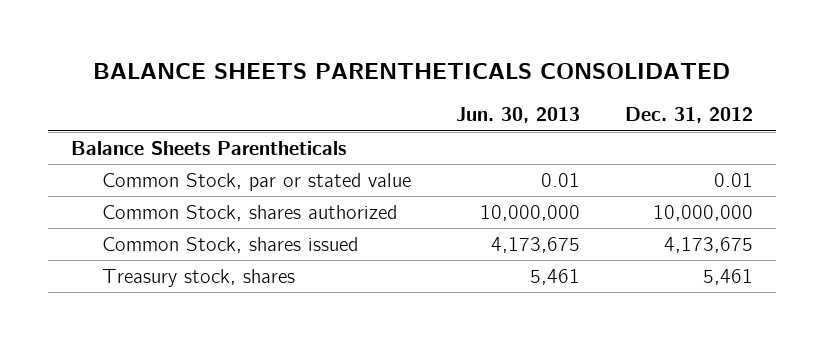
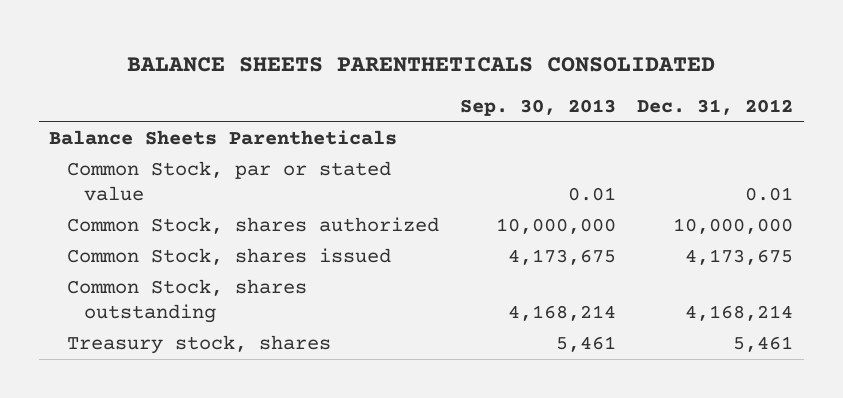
[456,107,581,124] Jun. 30, 2013 -> none
none -> [459,99,616,117] Sep. 30, 2013
none -> [66,279,307,324] Common Stock, shares outstanding

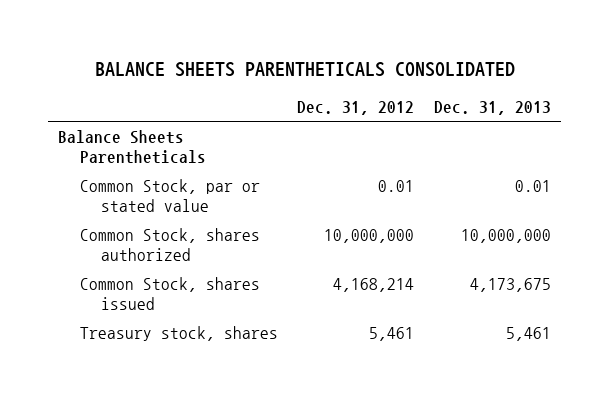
[459,99,616,117] Sep. 30, 2013 -> none
none -> [434,100,552,115] Dec. 31, 2013
[66,279,307,324] Common Stock, shares outstanding -> none
[685,249,794,266] 4,173,675 -> [333,278,415,293] 4,168,214

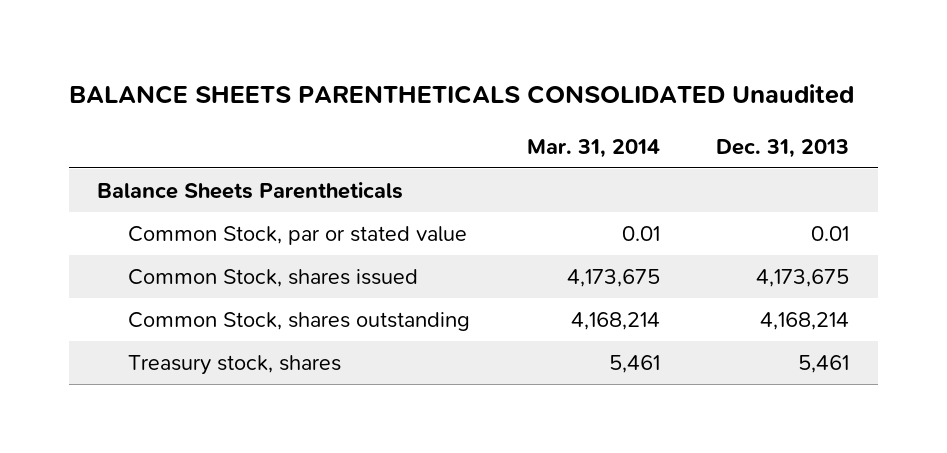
[94,61,515,77] BALANCE SHEETS PARENTHETICALS CONSOLIDATED -> [69,84,855,105] BALANCE SHEETS PARENTHETICALS CONSOLIDATED Unaudited
[297,100,415,115] Dec. 31, 2012 -> none
none -> [526,139,660,159] Mar. 31, 2014
[79,228,260,261] Common Stock, shares authorized -> none
none -> [128,311,471,331] Common Stock, shares outstanding

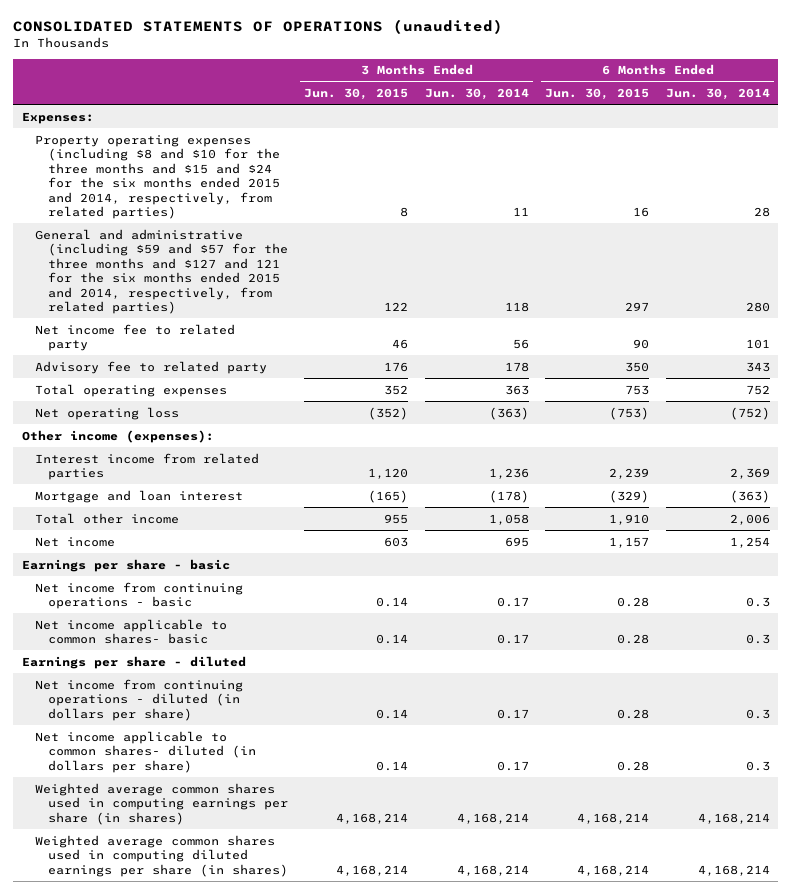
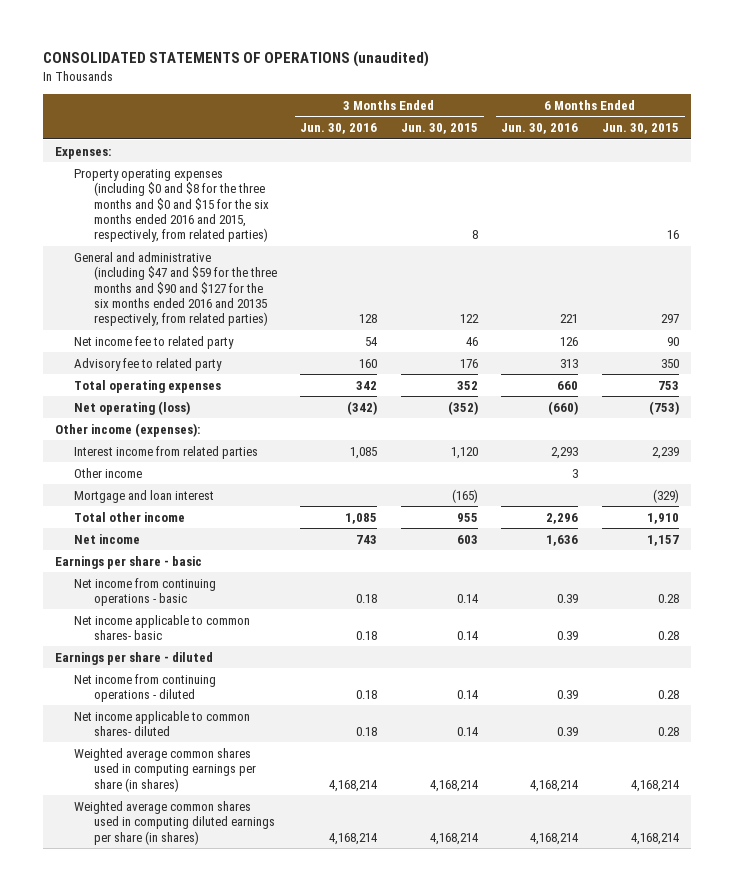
[424,88,529,101] Jun. 30, 2014 -> none
[665,88,770,101] Jun. 30, 2014 -> none
none -> [300,123,378,135] Jun. 30, 2016
none -> [501,123,579,135] Jun. 30, 2016
[34,134,280,220] Property operating expenses (including $8 and $10 for the three months and $15 and $24 for the six months ended 2015 and 2014, respectively, from related parties) -> [74,168,270,243] Property operating expenses (including $0 and $8 for the three months and $0 and $15 for the six months ended 2016 and 2015, respectively, from related parties)
[34,228,288,315] General and administrative (including $59 and $57 for the three months and $127 and 121 for the six months ended 2015 and 2014, respectively, from related parties) -> [74,251,278,327] General and administrative (including $47 and $59 for the three months and $90 and $127 for the six months ended 2016 and 20135 respectively, from related parties)
[34,406,179,420] Net operating loss -> [74,400,191,415] Net operating (loss)
none -> [74,467,143,478] Other income
[34,678,243,721] Net income from continuing operations - diluted (in dollars per share) -> [74,673,217,703] Net income from continuing operations - diluted
[34,730,256,773] Net income applicable to common shares- diluted (in dollars per share) -> [74,710,251,737] Net income applicable to common shares- diluted

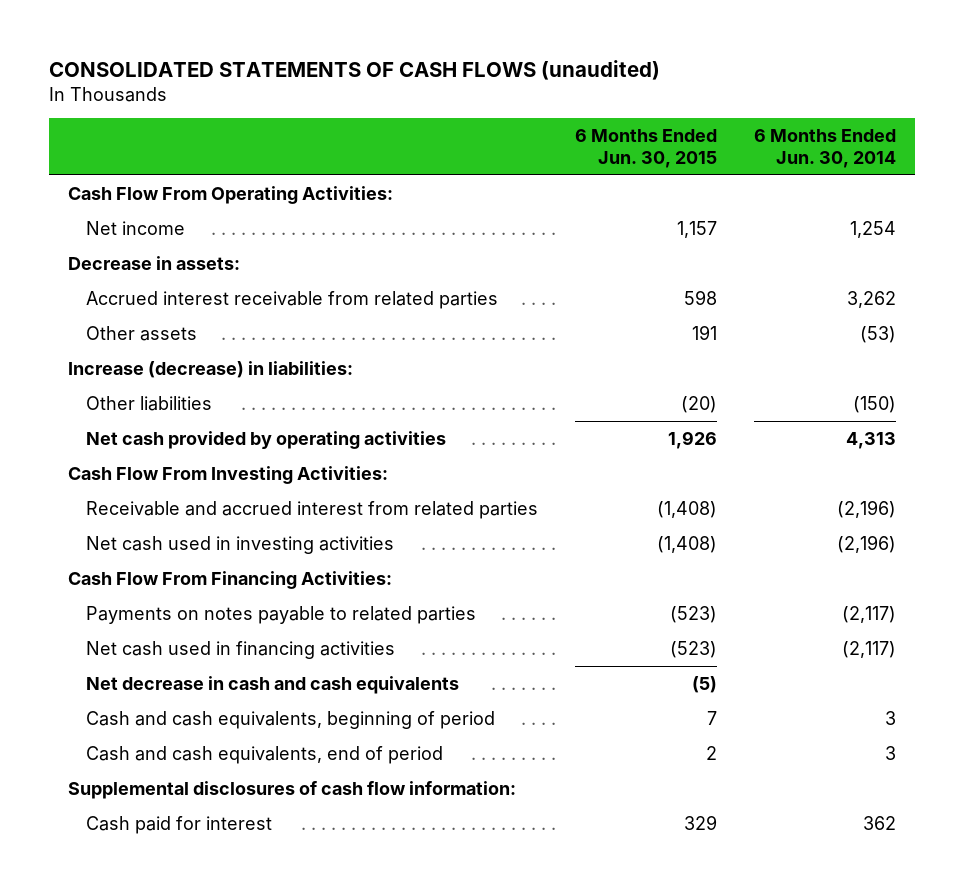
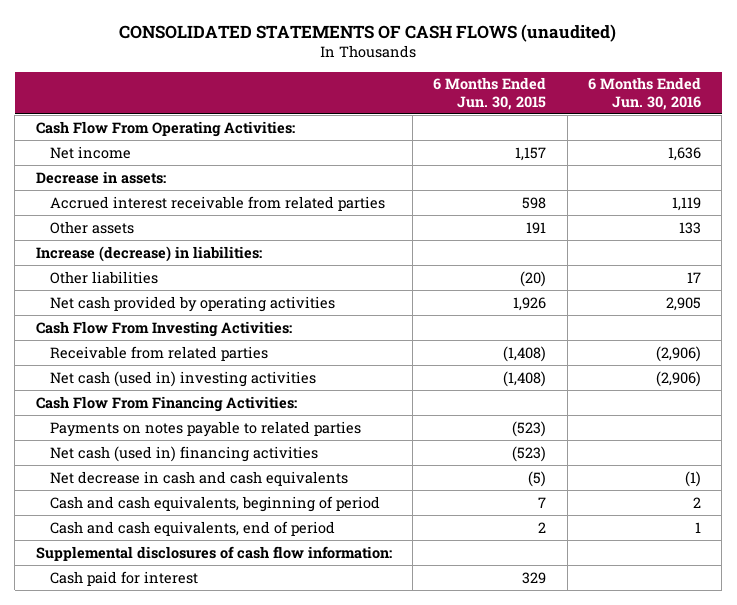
[754,129,897,168] 6 Months Ended Jun. 30, 2014 -> none
none -> [588,77,702,110] 6 Months Ended Jun. 30, 2016
[85,500,538,519] Receivable and accrued interest from related parties -> [50,345,269,361] Receivable from related parties
[85,535,394,554] Net cash used in investing activities -> [50,370,317,387] Net cash (used in) investing activities
[85,640,395,659] Net cash used in financing activities -> [50,445,319,462] Net cash (used in) financing activities

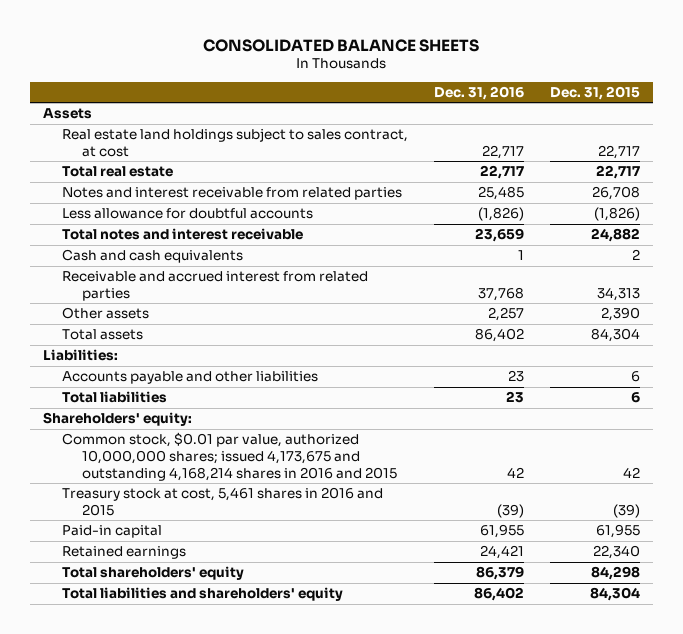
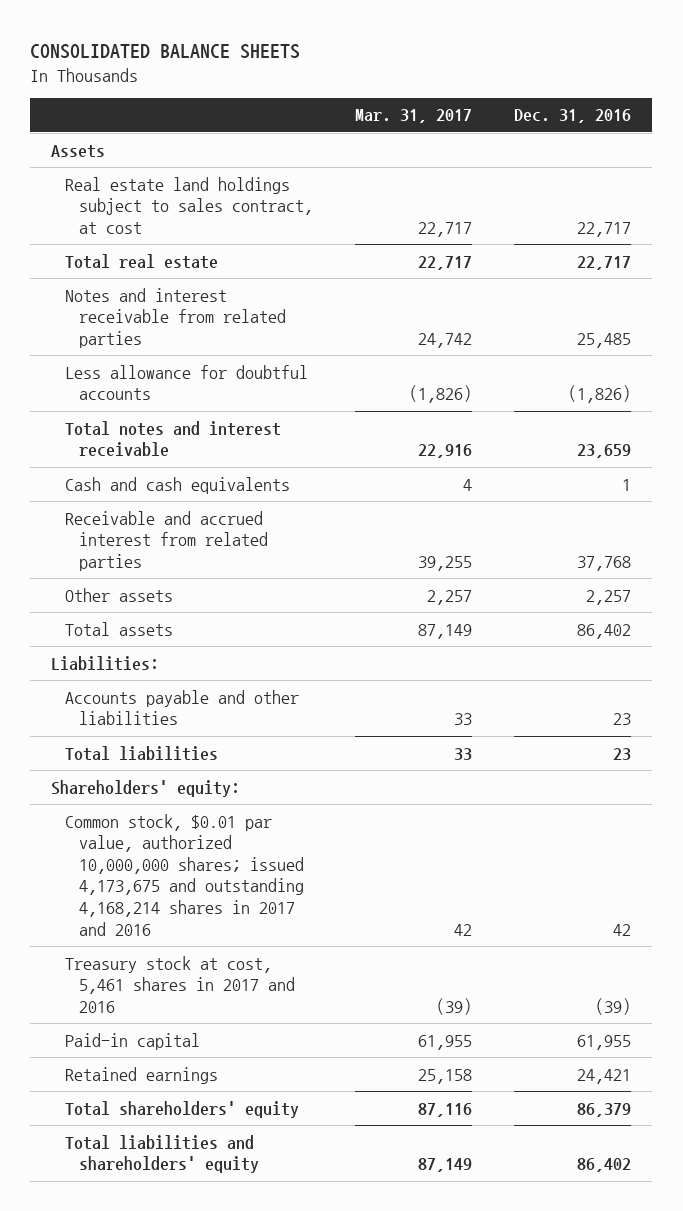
[550,85,641,100] Dec. 31, 2015 -> none
none -> [355,109,473,124] Mar. 31, 2017
[62,432,397,481] Common stock, $0.01 par value, authorized 10,000,000 shares; issued 4,173,675 and outstanding 4,168,214 shares in 2016 and 2015 -> [65,813,304,936] Common stock, $0.01 par value, authorized 10,000,000 shares; issued 4,173,675 and outstanding 4,168,214 shares in 2017 and 2016
[62,487,384,516] Treasury stock at cost, 5,461 shares in 2016 and 2015 -> [65,955,295,1013] Treasury stock at cost, 5,461 shares in 2017 and 2016

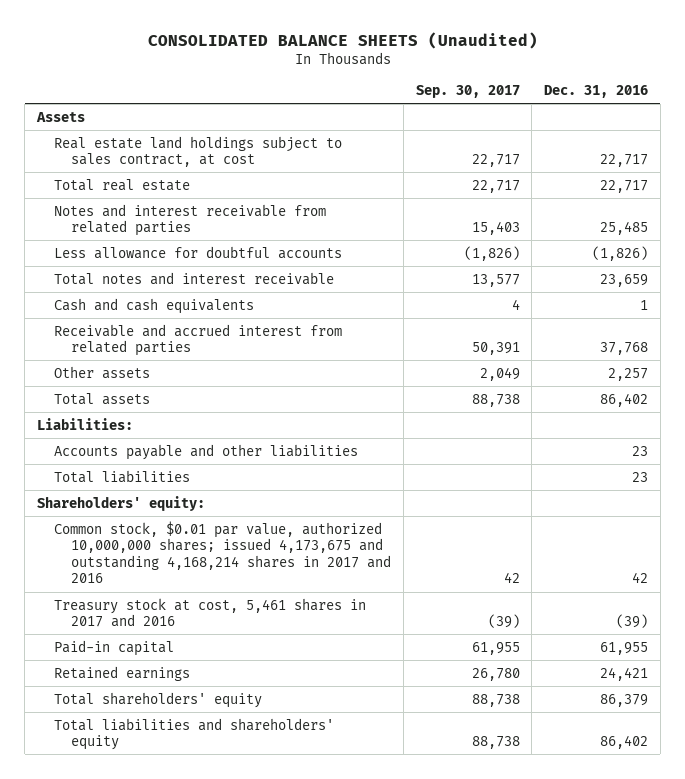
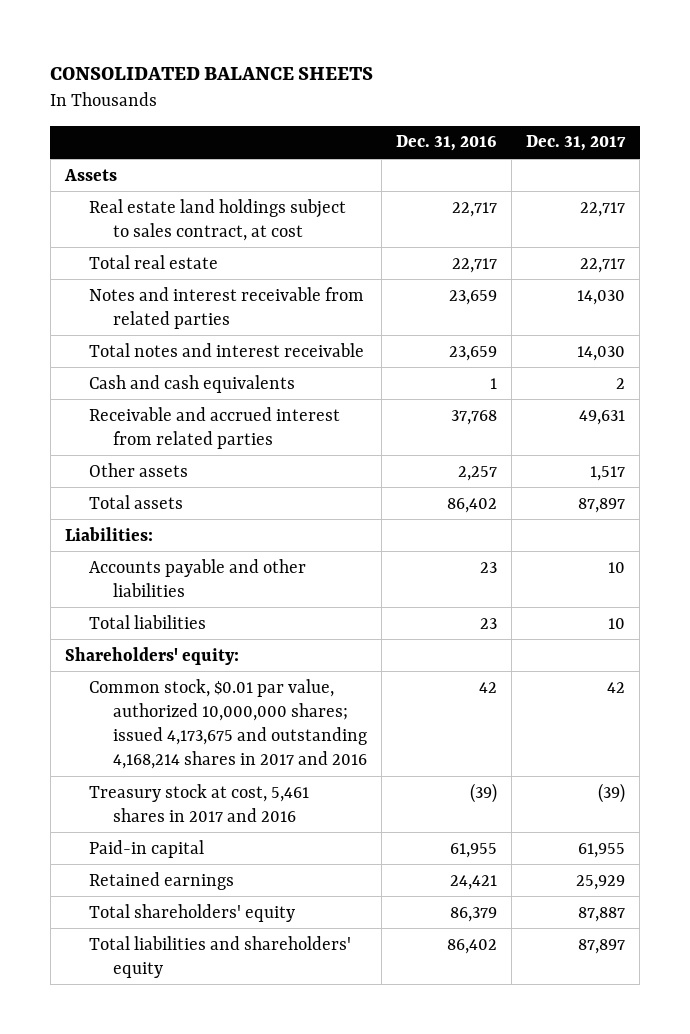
[147,31,538,49] CONSOLIDATED BALANCE SHEETS (Unaudited) -> [50,67,374,81] CONSOLIDATED BALANCE SHEETS
[415,84,520,98] Sep. 30, 2017 -> none
none -> [525,135,626,152] Dec. 31, 2017
[54,245,343,259] Less allowance for doubtful accounts -> none
[600,221,649,236] 25,485 -> [448,289,497,305] 23,659

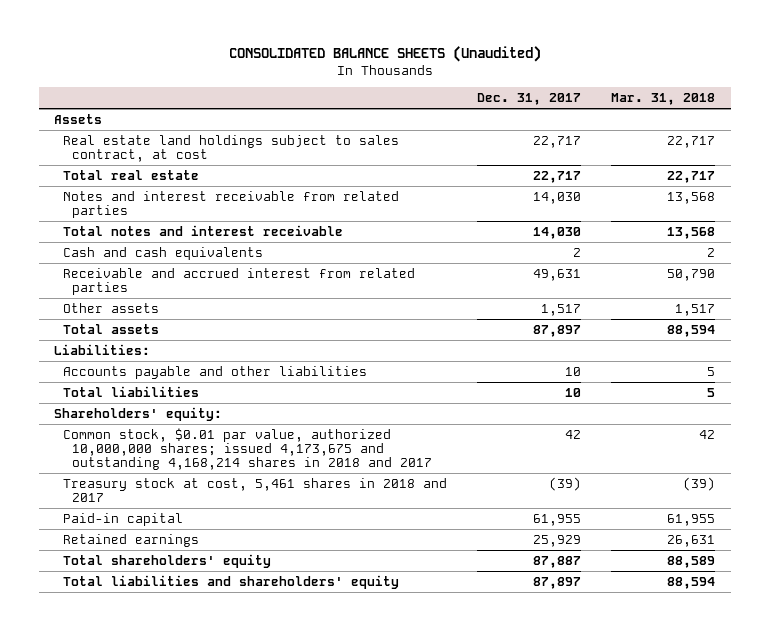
[50,67,374,81] CONSOLIDATED BALANCE SHEETS -> [228,46,541,63] CONSOLIDATED BALANCE SHEETS (Unaudited)
[395,135,497,152] Dec. 31, 2016 -> none
none -> [611,92,716,105] Mar. 31, 2018
[88,678,367,770] Common stock, $0.01 par value, authorized 10,000,000 shares; issued 4,173,675 and outstanding 4,168,214 shares in 2017 and 2016 -> [62,427,432,471] Common stock, $0.01 par value, authorized 10,000,000 shares; issued 4,173,675 and outstanding 4,168,214 shares in 2018 and 2017
[88,783,309,822] Treasury stock at cost, 5,461 shares in 2017 and 2016 -> [62,477,447,503] Treasury stock at cost, 5,461 shares in 2018 and 2017

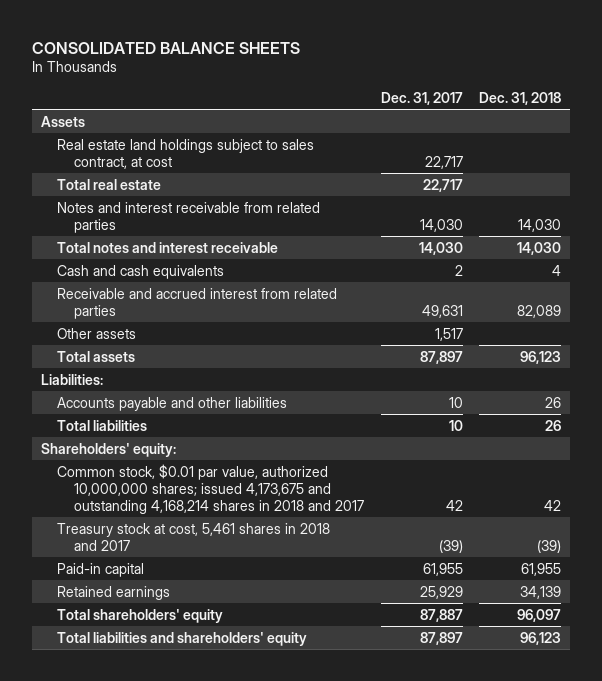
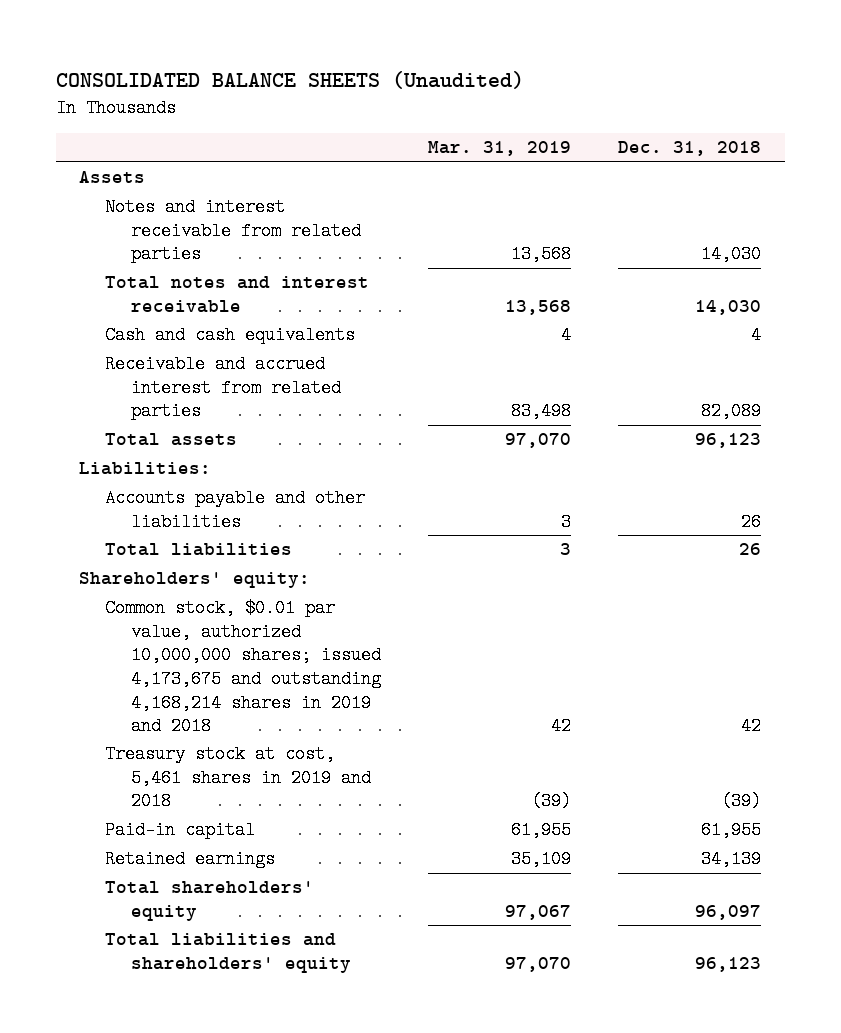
[32,41,301,54] CONSOLIDATED BALANCE SHEETS -> [55,70,524,89] CONSOLIDATED BALANCE SHEETS (Unaudited)
[380,91,463,105] Dec. 31, 2017 -> none
none -> [428,141,572,157] Mar. 31, 2019
[57,138,315,169] Real estate land holdings subject to sales contract, at cost -> none
[57,178,162,190] Total real estate -> none
[57,327,137,339] Other assets -> none
[57,463,364,514] Common stock, $0.01 par value, authorized 10,000,000 shares; issued 4,173,675 and outstanding 4,168,214 shares in 2018 and 2017 -> [105,599,382,736] Common stock, $0.01 par value, authorized 10,000,000 shares; issued 4,173,675 and outstanding 4,168,214 shares in 2019 and 2018
[57,522,331,551] Treasury stock at cost, 5,461 shares in 2018 and 2017 -> [105,745,372,811] Treasury stock at cost, 5,461 shares in 2019 and 2018

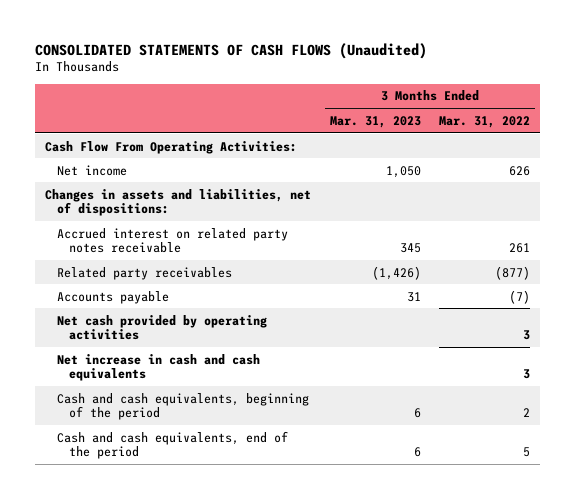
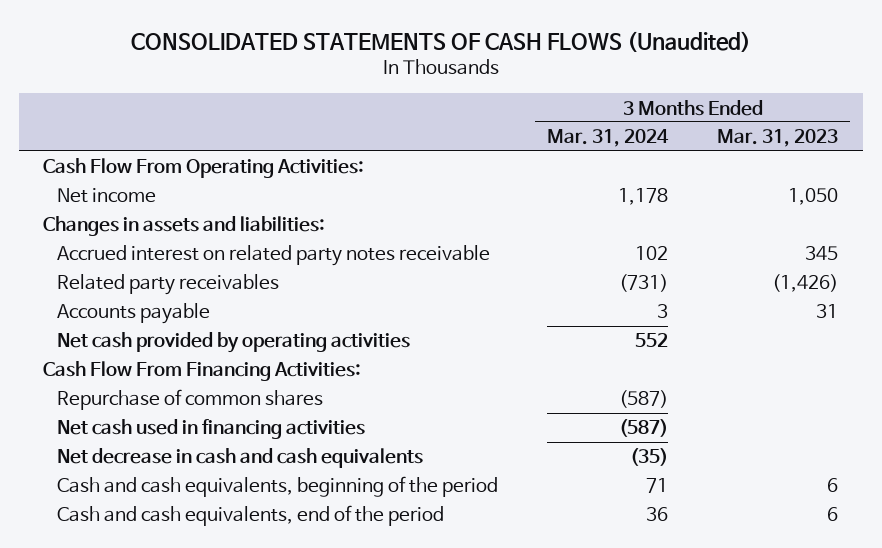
[439,115,531,128] Mar. 31, 2022 -> none
none -> [547,129,670,148] Mar. 31, 2024
[44,188,311,217] Changes in assets and liabilities, net of dispositions: -> [43,216,326,237] Changes in assets and liabilities:
none -> [43,361,362,382] Cash Flow From Financing Activities:
none -> [56,389,323,411] Repurchase of common shares
none -> [56,419,365,440] Net cash used in financing activities
[56,353,260,382] Net increase in cash and cash equivalents -> [56,448,423,469] Net decrease in cash and cash equivalents

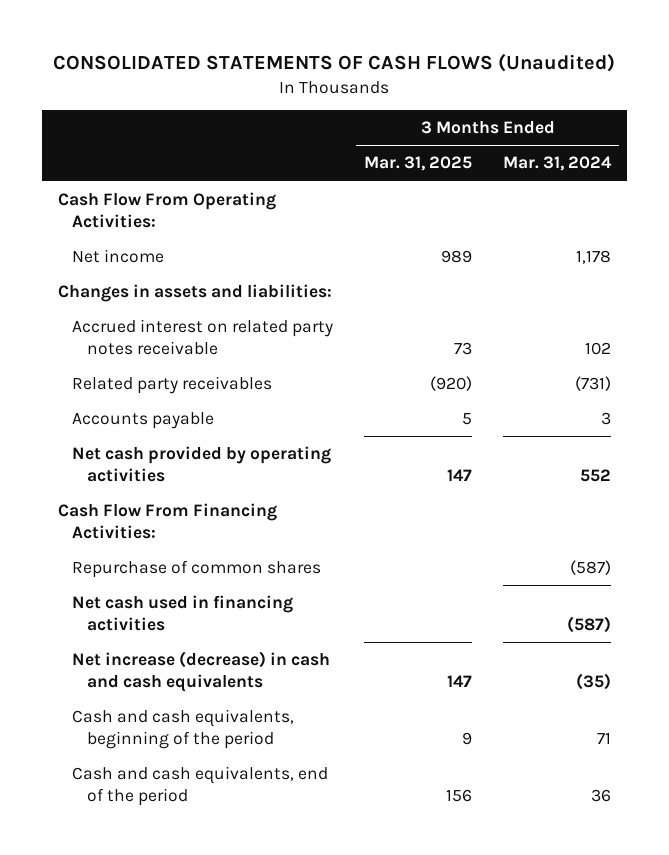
[717,129,839,148] Mar. 31, 2023 -> none
none -> [364,156,473,172] Mar. 31, 2025
[56,448,423,469] Net decrease in cash and cash equivalents -> [72,651,331,693] Net increase (decrease) in cash and cash equivalents

